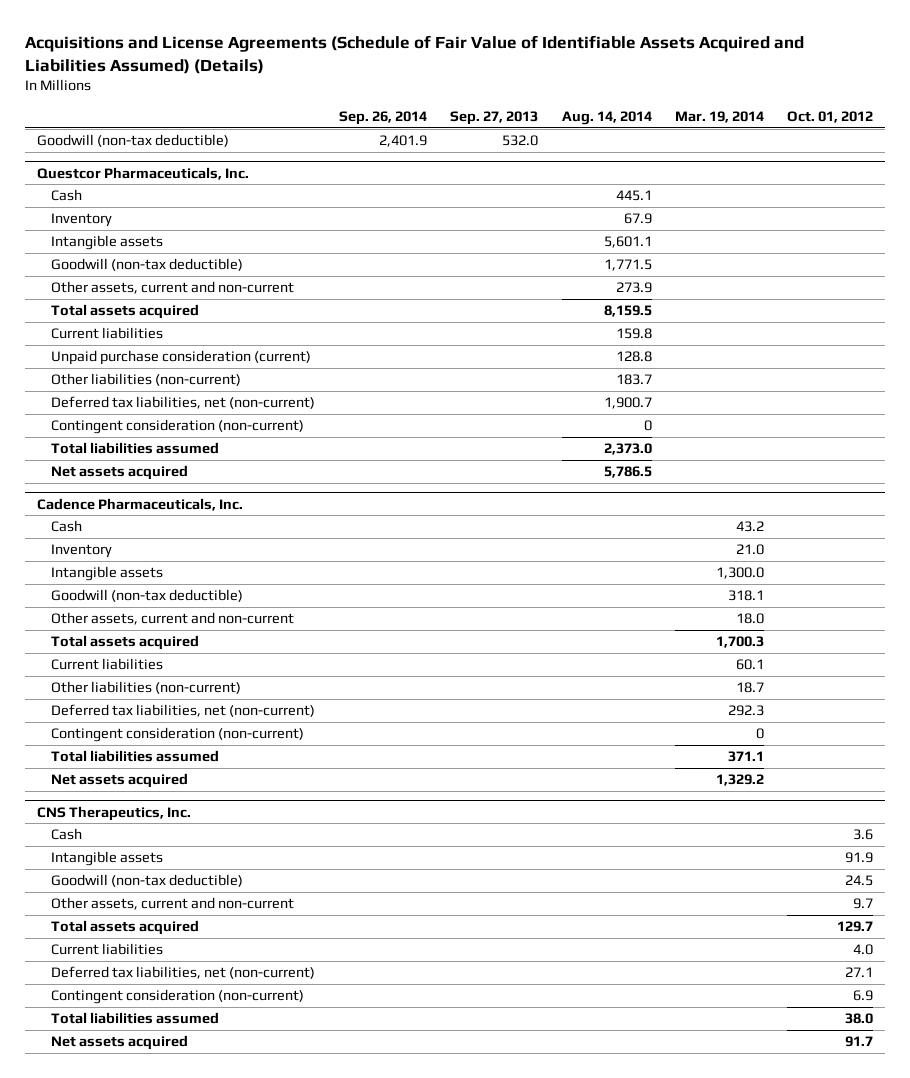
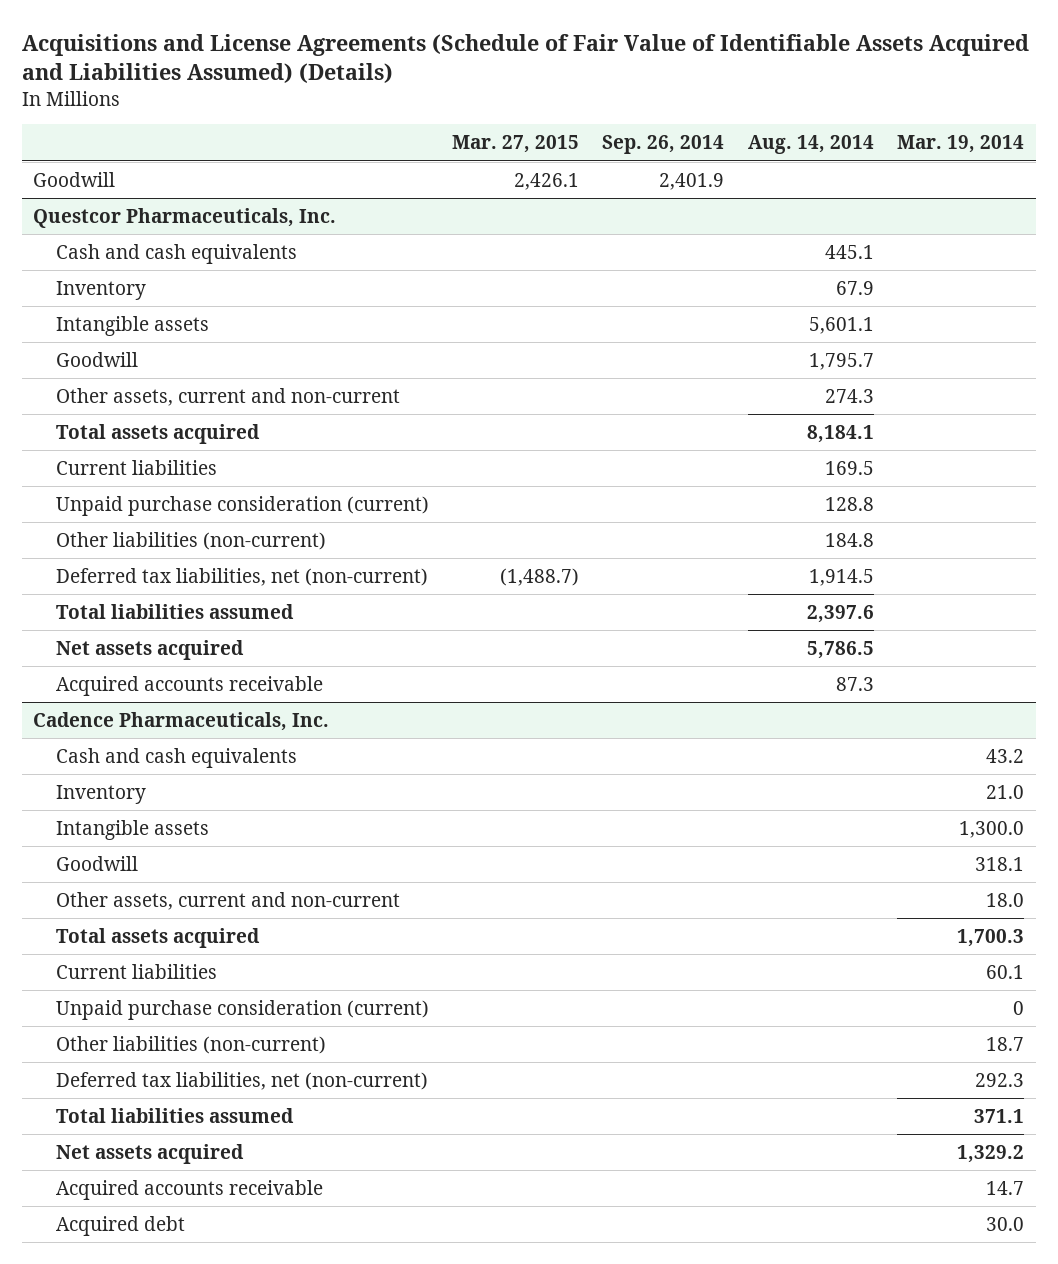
[450,111,539,126] Sep. 27, 2013 -> none
[787,111,874,124] Oct. 01, 2012 -> none
none -> [452,135,580,154] Mar. 27, 2015
[36,134,229,148] Goodwill (non-tax deductible) -> [33,171,116,187] Goodwill
[51,189,83,202] Cash -> [55,243,297,264] Cash and cash equivalents
[51,258,244,272] Goodwill (non-tax deductible) -> [55,351,138,367] Goodwill
[603,259,652,272] 1,771.5 -> [808,352,874,370] 1,795.7
[615,282,652,294] 273.9 -> [824,388,874,403] 274.3
[603,305,652,318] 8,159.5 -> [806,424,874,443] 8,184.1
[615,328,652,340] 159.8 -> [824,460,874,475] 169.5
[51,419,305,435] Contingent consideration (non-current) -> none
[615,374,652,386] 183.7 -> [824,532,874,547] 184.8
[603,397,652,410] 1,900.7 -> [808,568,874,586] 1,914.5
[603,443,652,456] 2,373.0 -> [806,604,874,623] 2,397.6
none -> [55,675,323,696] Acquired accounts receivable
[51,520,83,533] Cash -> [55,747,297,768] Cash and cash equivalents
[51,589,244,603] Goodwill (non-tax deductible) -> [55,855,138,871] Goodwill
none -> [55,999,429,1020] Unpaid purchase consideration (current)
[51,727,305,743] Contingent consideration (non-current) -> none
[36,805,191,821] CNS Therapeutics, Inc. -> none
[51,828,83,841] Cash -> none
[51,851,164,867] Intangible assets -> none
[51,874,244,888] Goodwill (non-tax deductible) -> none
[51,897,295,911] Other assets, current and non-current -> none
[51,920,200,936] Total assets acquired -> none
[51,943,164,956] Current liabilities -> none
[51,966,316,980] Deferred tax liabilities, net (non-current) -> none
[51,989,305,1005] Contingent consideration (non-current) -> none
[51,1012,220,1025] Total liabilities assumed -> none
[51,1035,189,1051] Net assets acquired -> none
none -> [55,1179,323,1200] Acquired accounts receivable
none -> [55,1215,185,1236] Acquired debt

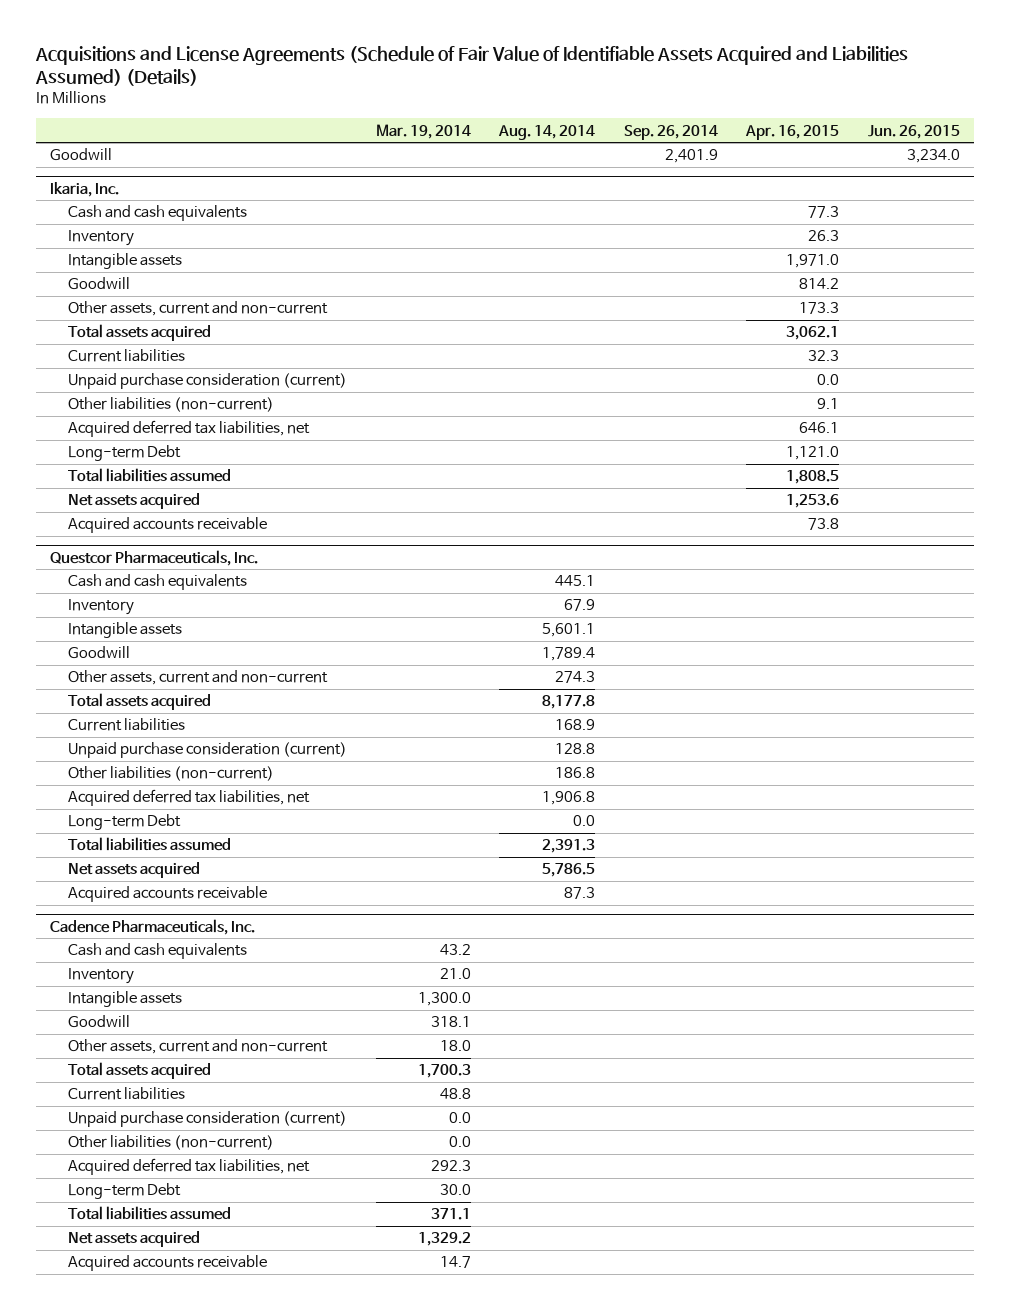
[452,135,580,154] Mar. 27, 2015 -> none
none -> [745,124,840,140] Apr. 16, 2015
none -> [867,124,960,139] Jun. 26, 2015
none -> [50,181,120,197] Ikaria, Inc.
none -> [68,205,248,222] Cash and cash equivalents
none -> [68,230,135,247] Inventory
none -> [68,253,183,270] Intangible assets
none -> [68,277,131,291] Goodwill
none -> [68,301,329,317] Other assets, current and non-current
none -> [68,324,212,342] Total assets acquired
none -> [68,349,186,363] Current liabilities
none -> [68,373,348,390] Unpaid purchase consideration (current)
none -> [68,397,275,413] Other liabilities (non-current)
none -> [68,420,311,438] Acquired deferred tax liabilities, net
none -> [68,445,182,462] Long-term Debt
none -> [68,468,232,483] Total liabilities assumed
none -> [68,493,201,510] Net assets acquired
none -> [68,517,268,534] Acquired accounts receivable
[808,352,874,370] 1,795.7 -> [542,647,596,662] 1,789.4
[806,424,874,443] 8,184.1 -> [542,695,596,710] 8,177.8
[824,460,874,475] 169.5 -> [555,719,596,731] 168.9
[824,532,874,547] 184.8 -> [555,767,596,779] 186.8
[55,567,428,586] Deferred tax liabilities, net (non-current) -> [68,789,311,807] Acquired deferred tax liabilities, net
[808,568,874,586] 1,914.5 -> [542,791,596,806] 1,906.8
none -> [68,814,182,831] Long-term Debt
[806,604,874,623] 2,397.6 -> [542,839,596,854] 2,391.3
[986,964,1025,979] 60.1 -> [439,1088,471,1100] 48.8
[1013,1000,1025,1015] 0 -> [448,1112,471,1124] 0.0
[986,1036,1025,1051] 18.7 -> [448,1136,471,1148] 0.0
[55,1071,428,1090] Deferred tax liabilities, net (non-current) -> [68,1158,311,1176] Acquired deferred tax liabilities, net
none -> [68,1183,182,1200] Long-term Debt
[55,1215,185,1236] Acquired debt -> none

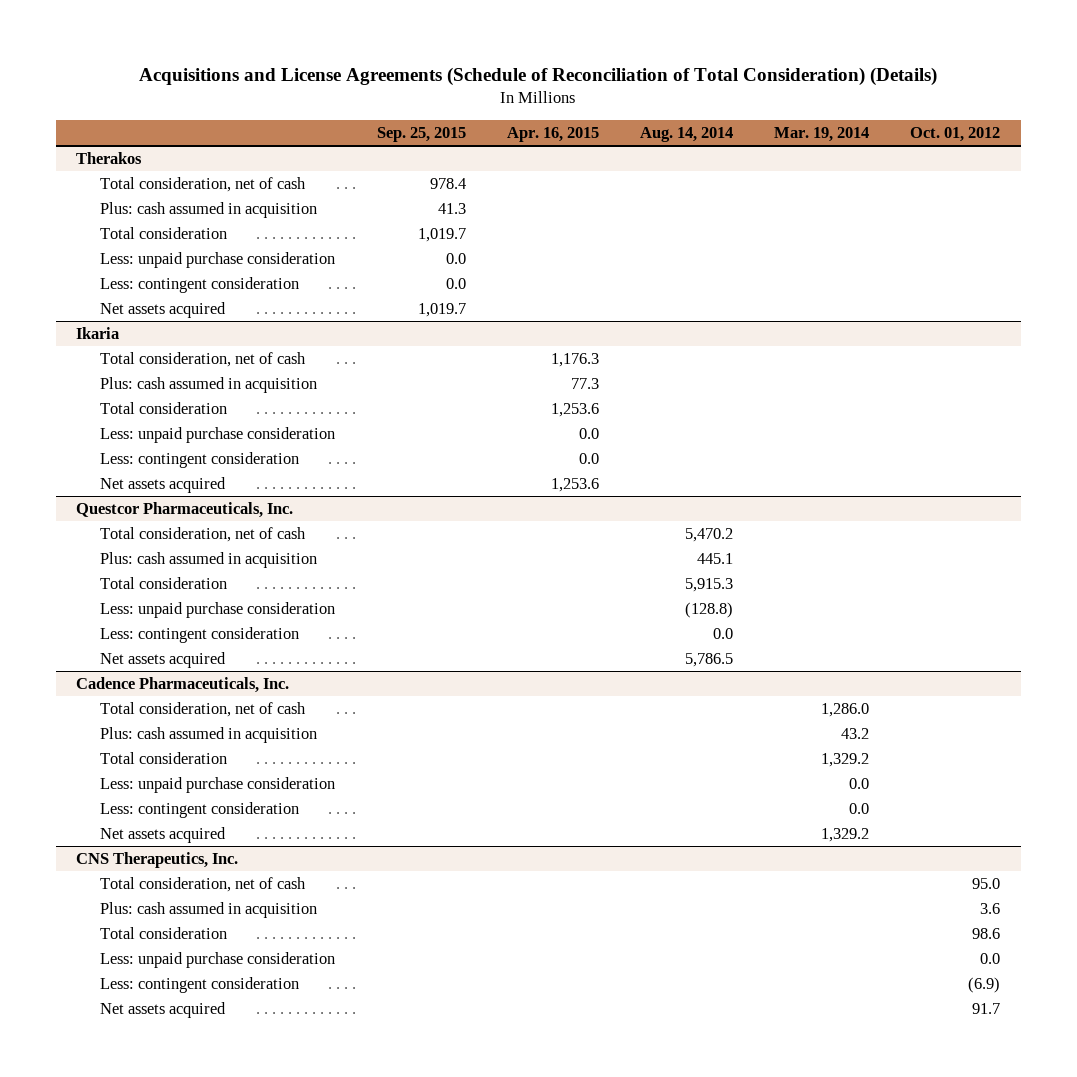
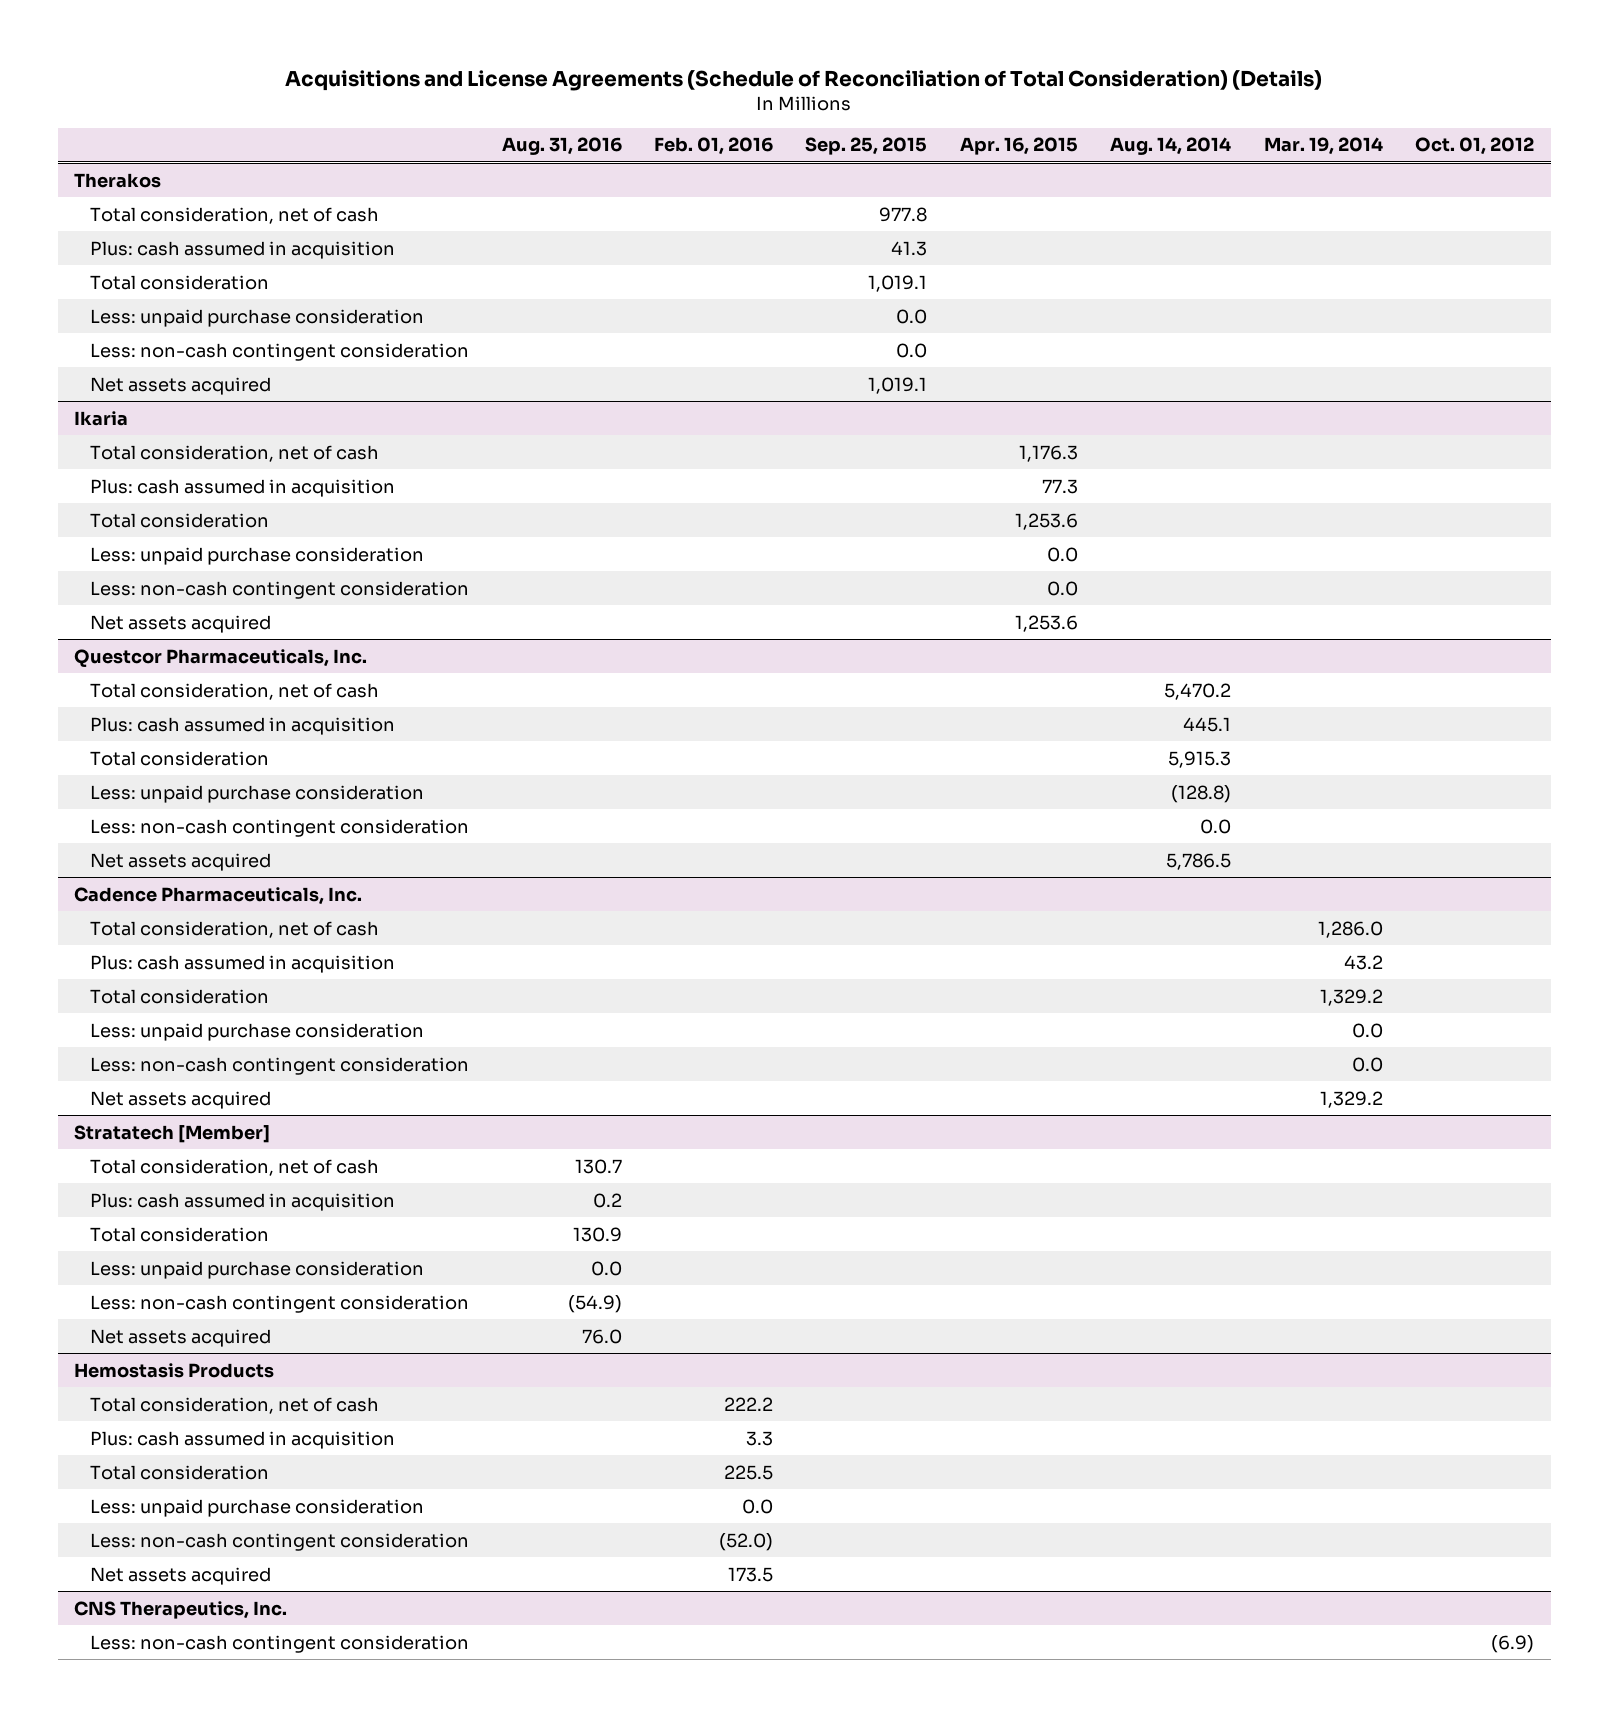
none -> [501,137,622,156] Aug. 31, 2016
none -> [653,137,773,156] Feb. 01, 2016
[429,178,466,190] 978.4 -> [879,206,928,222] 977.8
[417,228,466,243] 1,019.7 -> [868,274,928,292] 1,019.1
[100,277,300,294] Less: contingent consideration -> [90,342,470,361] Less: non-cash contingent consideration
[417,303,466,318] 1,019.7 -> [868,376,928,394] 1,019.1
[100,452,300,469] Less: contingent consideration -> [90,580,470,599] Less: non-cash contingent consideration
[100,627,300,644] Less: contingent consideration -> [90,818,470,837] Less: non-cash contingent consideration
[100,802,300,819] Less: contingent consideration -> [90,1056,470,1075] Less: non-cash contingent consideration
none -> [74,1124,271,1143] Stratatech [Member]
none -> [90,1158,380,1176] Total consideration, net of cash
none -> [90,1192,396,1211] Plus: cash assumed in acquisition
none -> [90,1226,270,1242] Total consideration
none -> [90,1260,425,1279] Less: unpaid purchase consideration
none -> [90,1294,470,1313] Less: non-cash contingent consideration
none -> [90,1328,272,1347] Net assets acquired
none -> [74,1362,275,1378] Hemostasis Products
none -> [90,1396,380,1414] Total consideration, net of cash
none -> [90,1430,396,1449] Plus: cash assumed in acquisition
none -> [90,1464,270,1480] Total consideration
none -> [90,1498,425,1517] Less: unpaid purchase consideration
none -> [90,1532,470,1551] Less: non-cash contingent consideration
none -> [90,1566,272,1585] Net assets acquired
[100,877,307,893] Total consideration, net of cash -> none
[100,902,318,919] Plus: cash assumed in acquisition -> none
[100,927,228,940] Total consideration -> none
[100,952,336,969] Less: unpaid purchase consideration -> none
[100,1002,227,1019] Net assets acquired -> none
[100,977,300,994] Less: contingent consideration -> [90,1634,470,1653] Less: non-cash contingent consideration

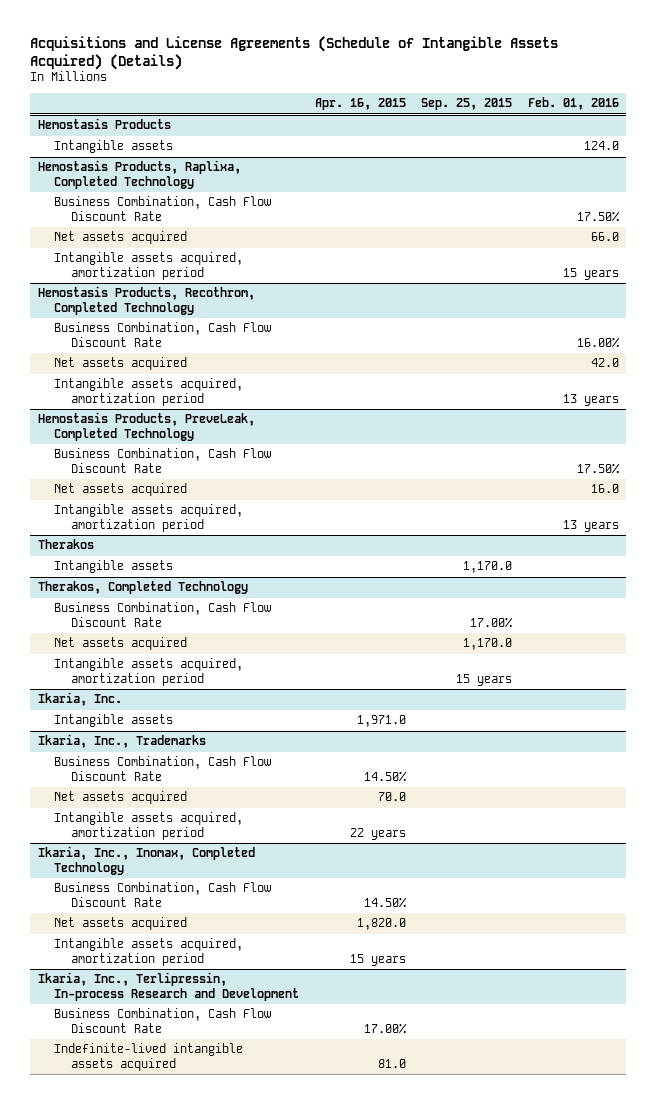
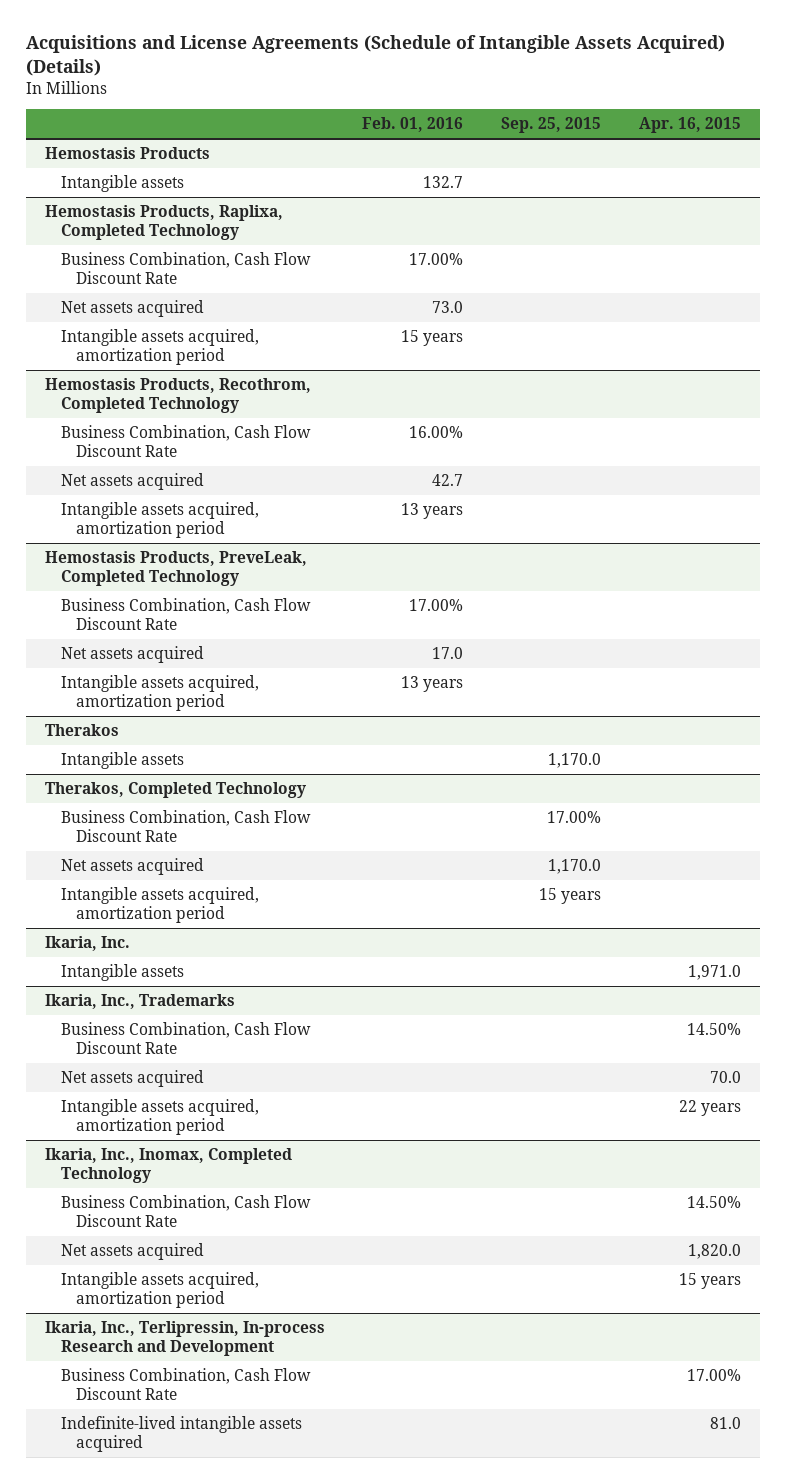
[583,141,619,151] 124.0 -> [423,176,464,189] 132.7
[576,210,620,222] 17.50% -> [409,253,464,266] 17.00%
[590,232,619,242] 66.0 -> [432,301,464,314] 73.0
[590,358,619,368] 42.0 -> [432,474,464,487] 42.7
[576,462,620,474] 17.50% -> [409,599,464,612] 17.00%
[590,484,619,494] 16.0 -> [432,647,464,660] 17.0

